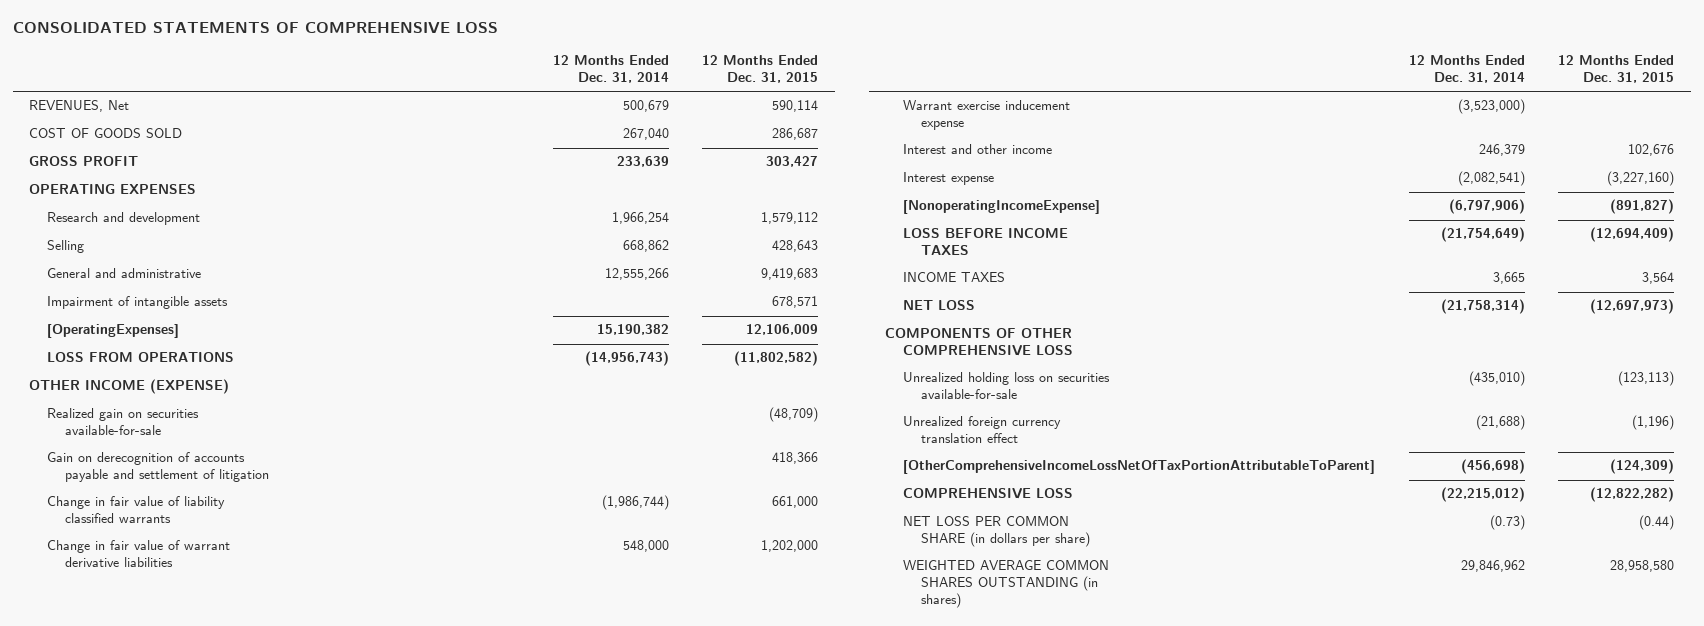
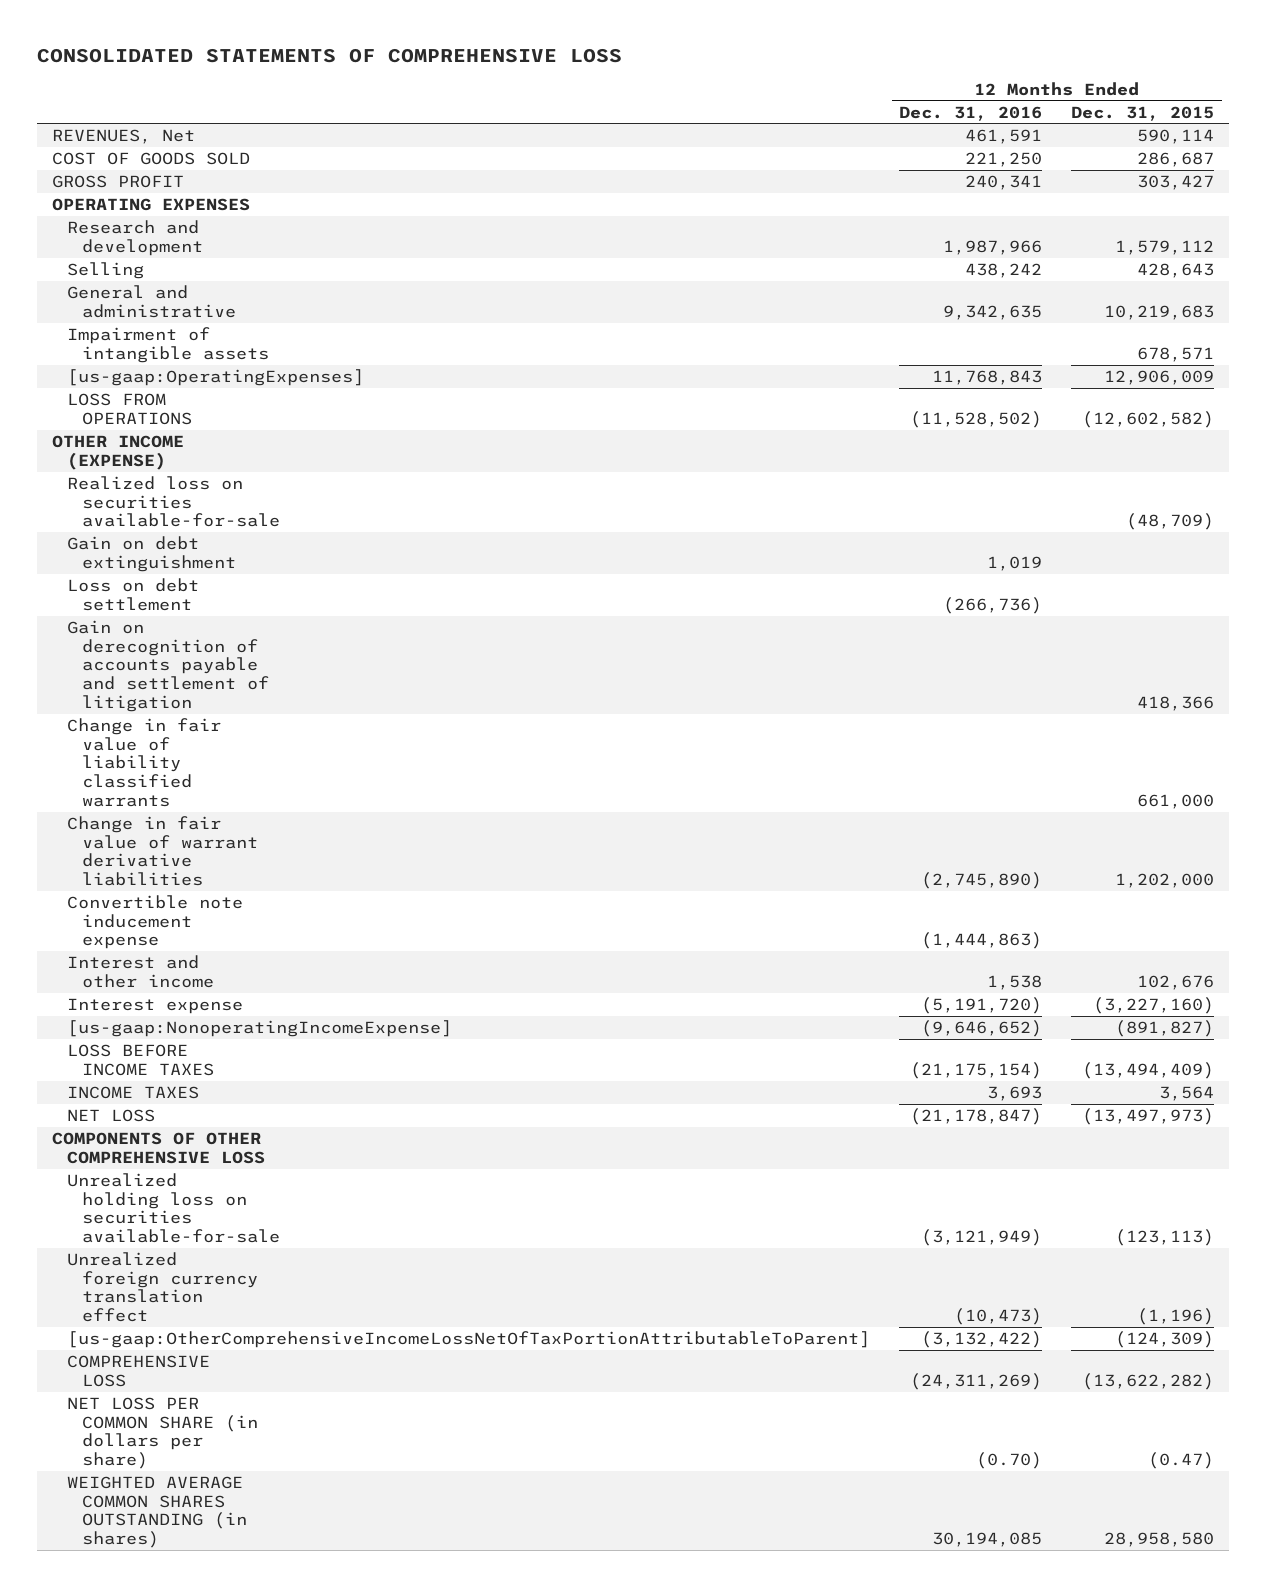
[552,55,669,84] 12 Months Ended Dec. 31, 2014 -> none
none -> [898,105,1042,121] Dec. 31, 2016
[761,268,819,281] 9,419,683 -> [1104,304,1215,320] 10,219,683
[47,324,180,339] [OperatingExpenses] -> [66,368,364,386] [us-gaap:OperatingExpenses]
[746,324,819,336] 12,106,009 -> [1104,369,1215,385] 12,906,009
[734,351,819,367] (11,802,582) -> [1082,410,1215,428] (12,602,582)
[47,408,200,436] Realized gain on securities available-for-sale -> [66,475,280,528] Realized loss on securities available-for-sale
none -> [66,535,236,572] Gain on debt extinguishment
none -> [66,577,199,611] Loss on debt settlement
[903,100,1071,131] Warrant exercise inducement expense -> none
none -> [66,894,243,950] Convertible note inducement expense
[903,200,1101,215] [NonoperatingIncomeExpense] -> [66,1019,452,1037] [us-gaap:NonoperatingIncomeExpense]
[1590,227,1675,243] (12,694,409) -> [1082,1061,1215,1079] (13,494,409)
[1590,299,1675,315] (12,697,973) -> [1082,1107,1215,1125] (13,497,973)
[903,460,1376,475] [OtherComprehensiveIncomeLossNetOfTaxPortionAttributableToParent] -> [66,1330,870,1348] [us-gaap:OtherComprehensiveIncomeLossNetOfTaxPortionAttributableToParent]
[1590,487,1675,503] (12,822,282) -> [1082,1372,1215,1390] (13,622,282)
[1639,515,1675,531] (0.44) -> [1148,1452,1215,1470] (0.47)

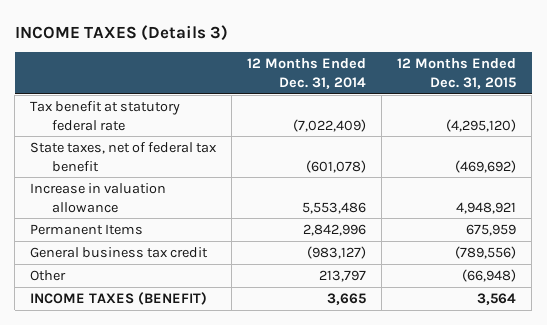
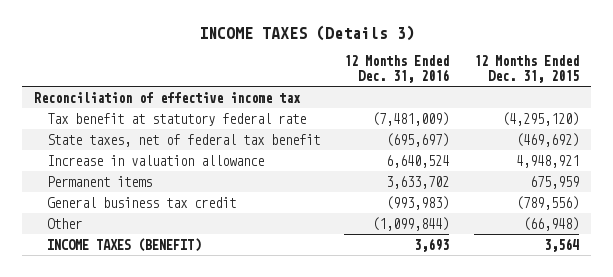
[247,58,367,90] 12 Months Ended Dec. 31, 2014 -> none
none -> [344,55,450,83] 12 Months Ended Dec. 31, 2016
none -> [34,91,302,103] Reconciliation of effective income tax
[30,224,144,236] Permanent Items -> [46,175,152,187] Permanent items

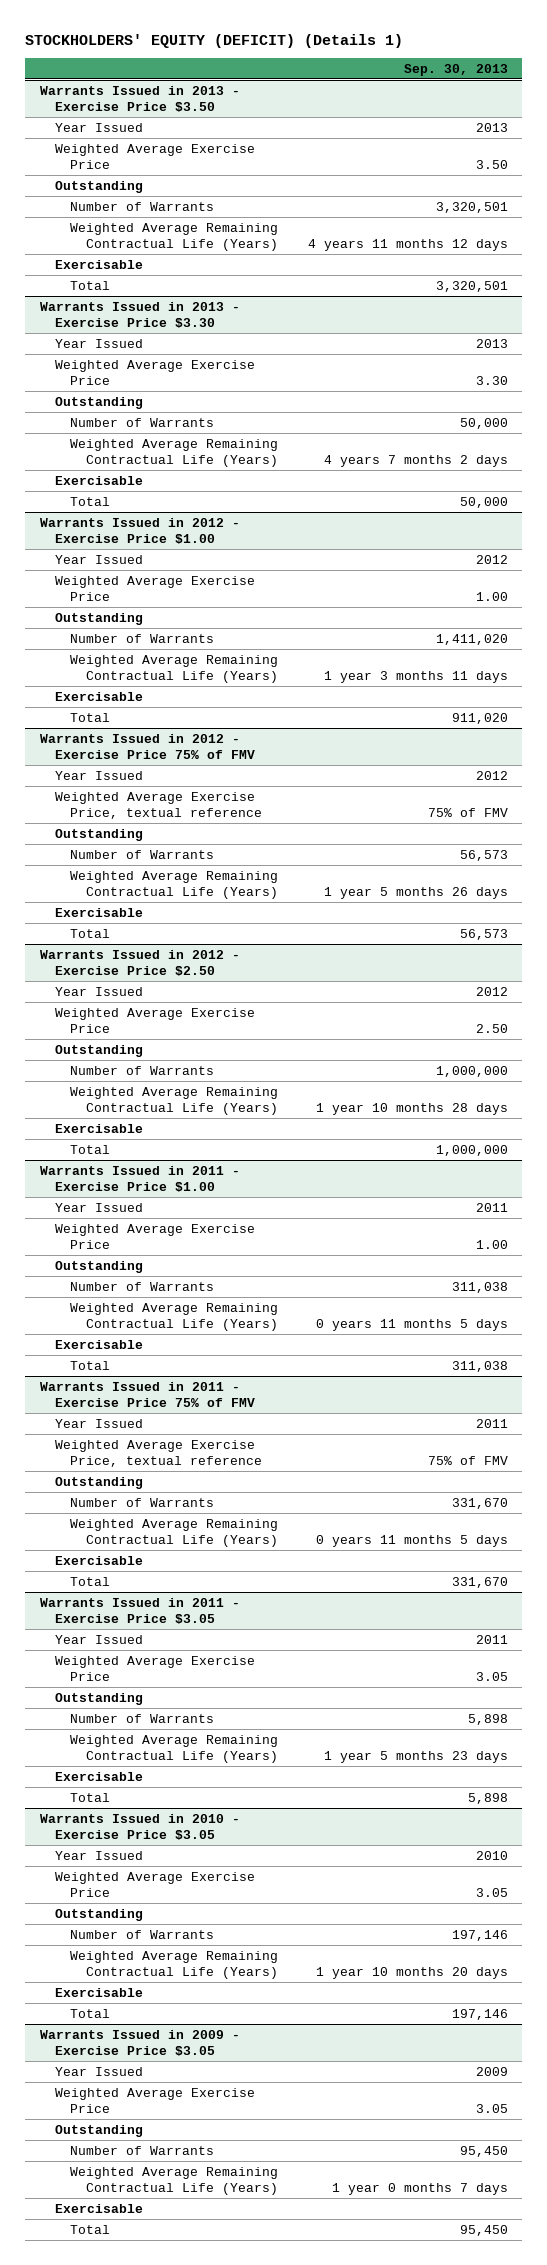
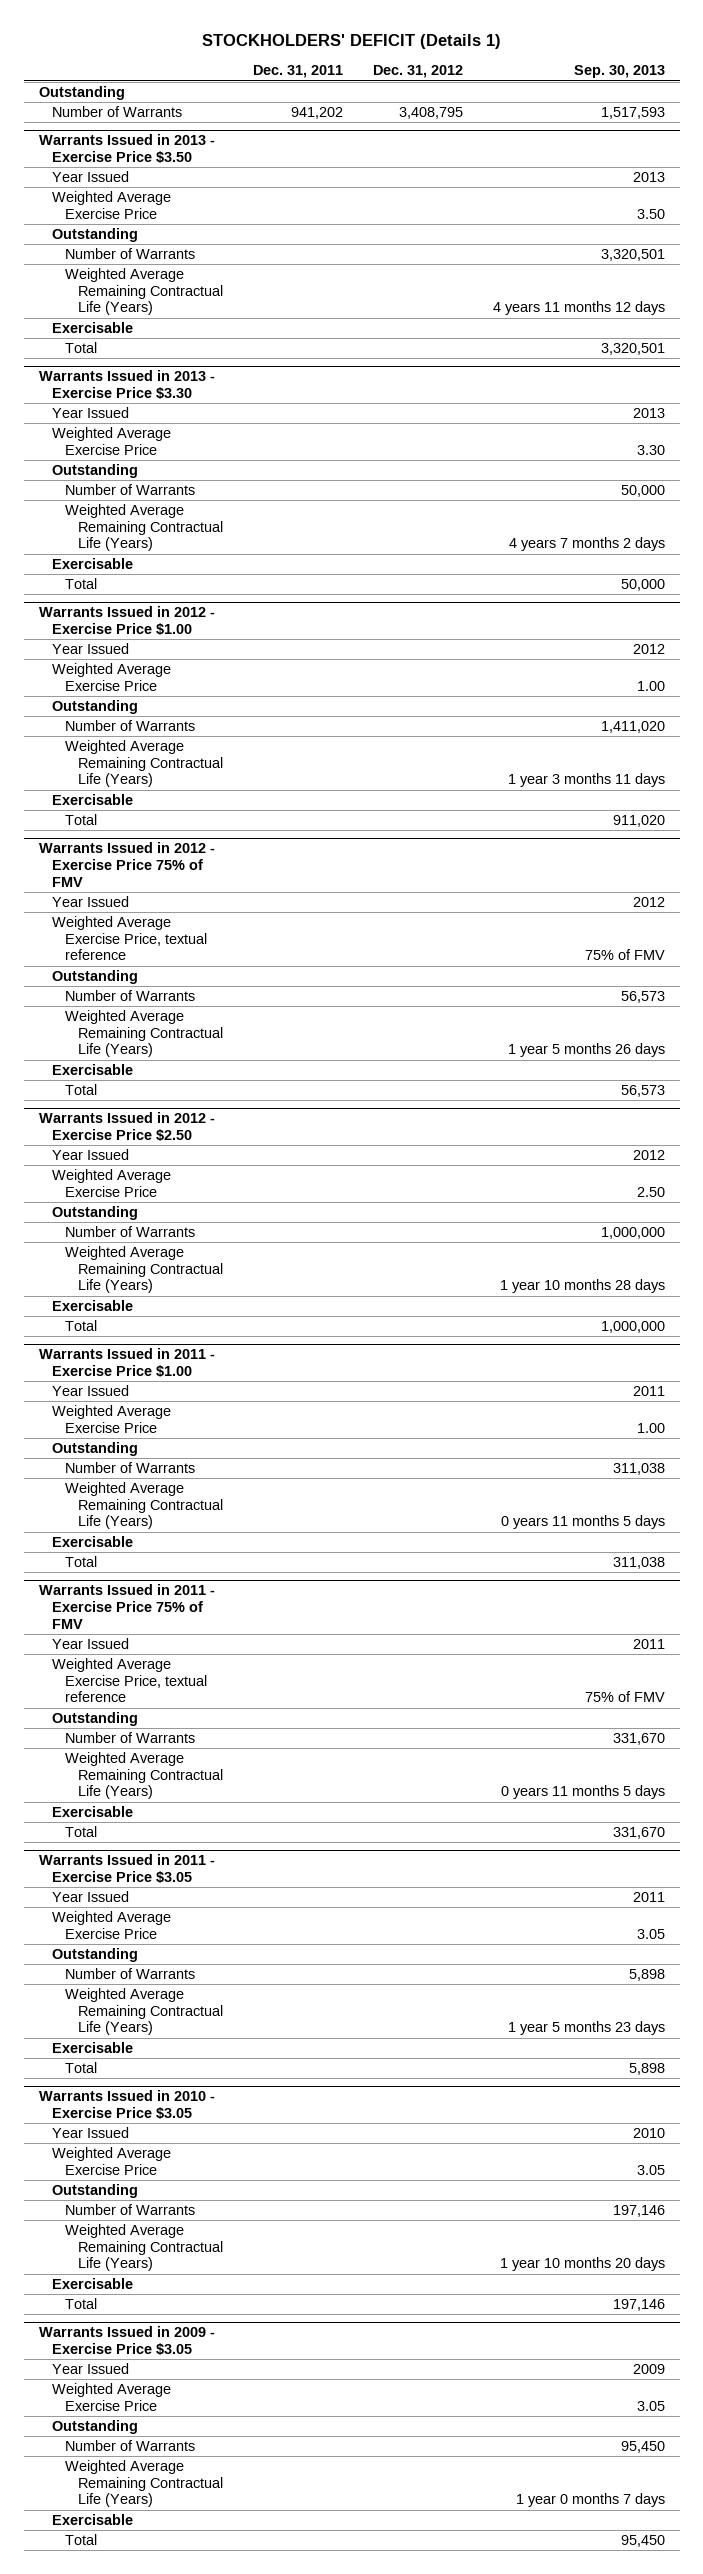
[24,34,403,49] STOCKHOLDERS' EQUITY (DEFICIT) (Details 1) -> [201,33,501,49] STOCKHOLDERS' DEFICIT (Details 1)
none -> [252,65,343,79] Dec. 31, 2011
none -> [372,65,463,79] Dec. 31, 2012
none -> [38,86,125,101] Outstanding
none -> [51,106,182,118] Number of Warrants

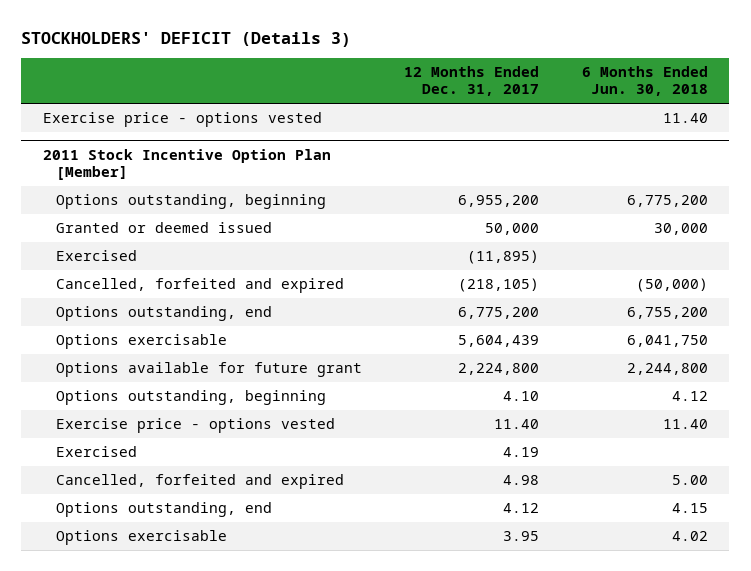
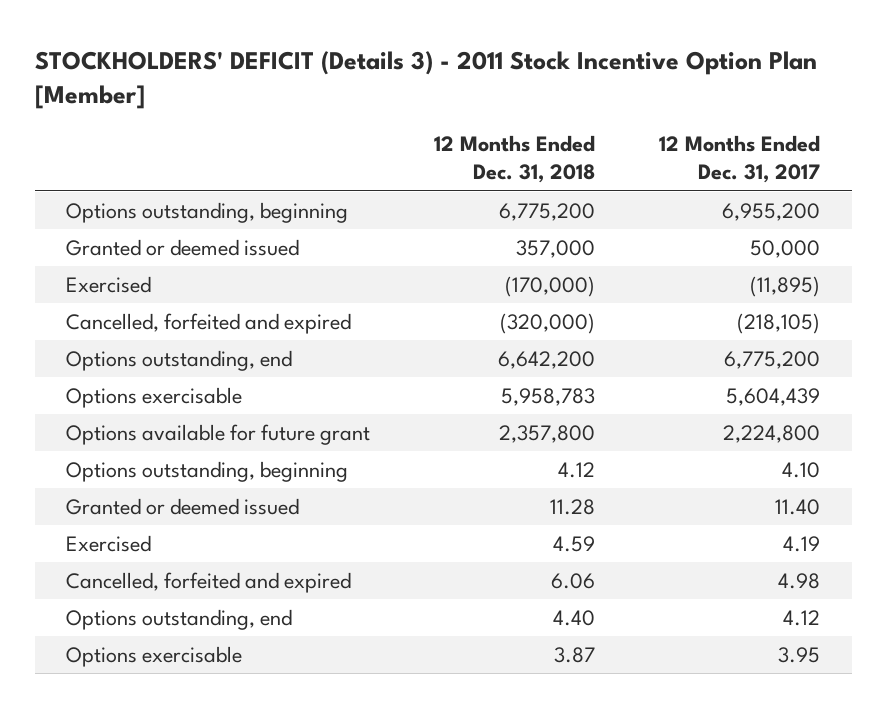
[21,31,352,47] STOCKHOLDERS' DEFICIT (Details 3) -> [34,50,817,110] STOCKHOLDERS' DEFICIT (Details 3) - 2011 Stock Incentive Option Plan [Member]
[581,66,708,97] 6 Months Ended Jun. 30, 2018 -> none
none -> [434,135,596,184] 12 Months Ended Dec. 31, 2018
[42,112,322,128] Exercise price - options vested -> none
[42,148,331,181] 2011 Stock Incentive Option Plan [Member] -> none
[55,418,335,434] Exercise price - options vested -> [66,497,300,515] Granted or deemed issued

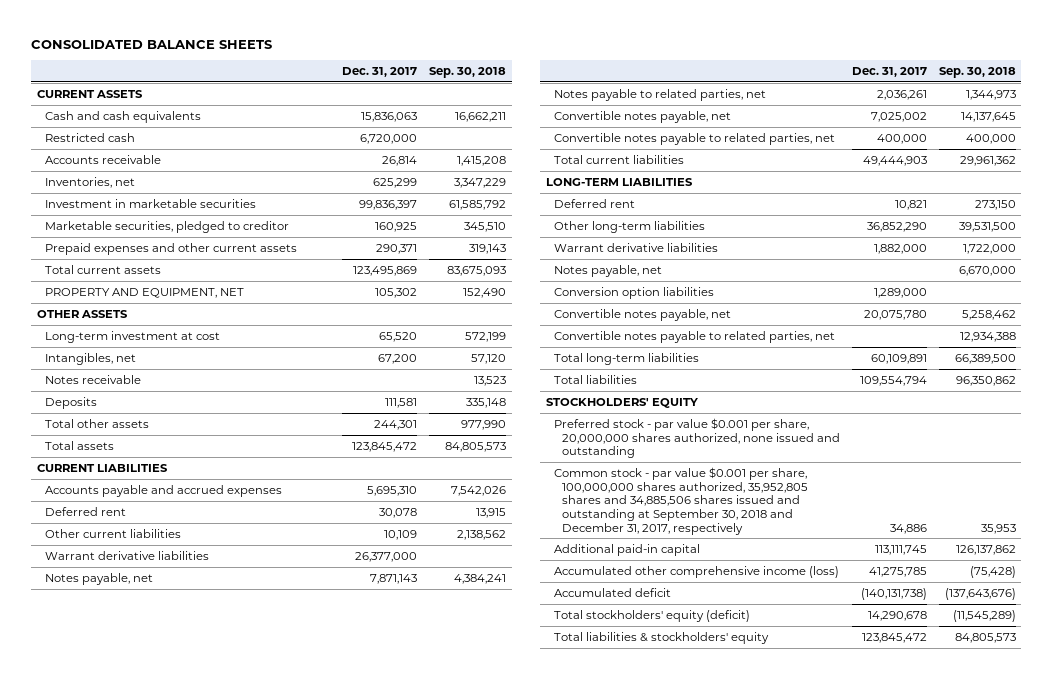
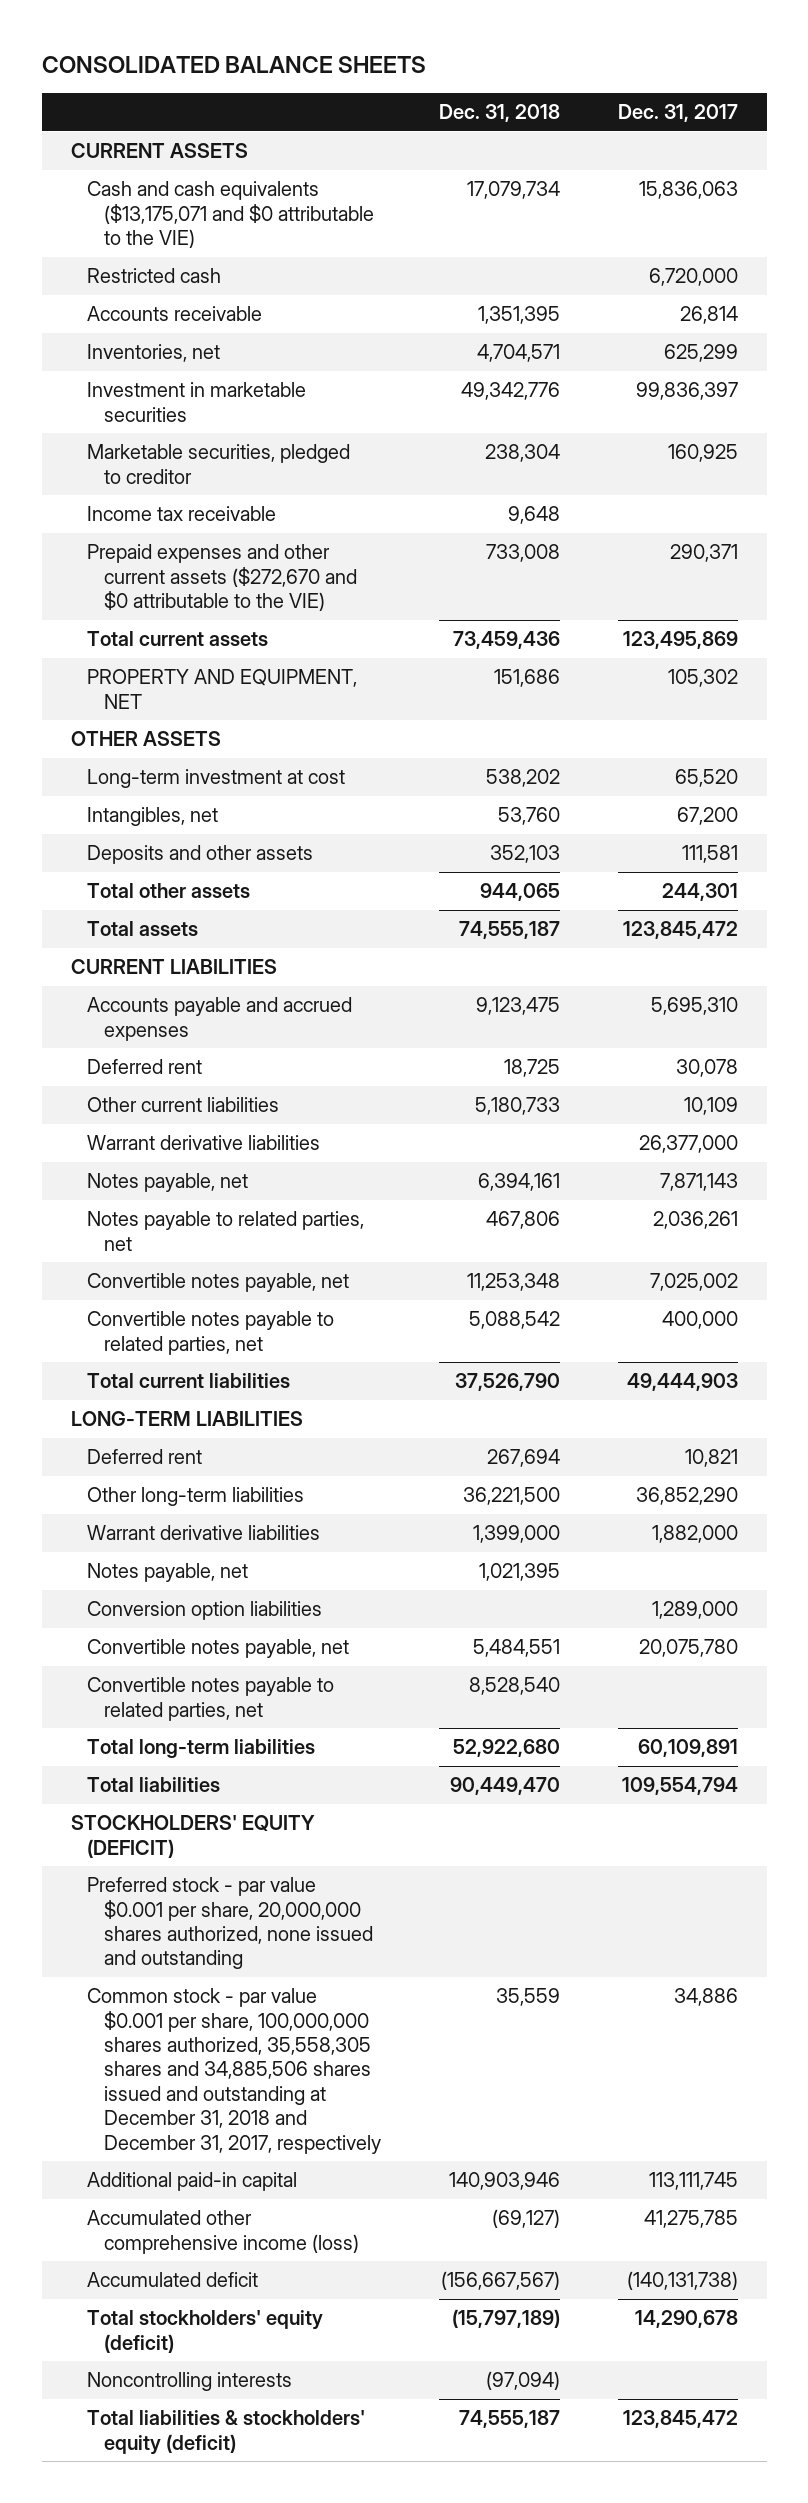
[428,66,506,78] Sep. 30, 2018 -> none
none -> [438,104,560,123] Dec. 31, 2018
[44,110,201,123] Cash and cash equivalents -> [87,181,374,249] Cash and cash equivalents ($13,175,071 and $0 attributable to the VIE)
none -> [87,506,277,522] Income tax receivable
[44,242,297,255] Prepaid expenses and other current assets -> [87,544,357,612] Prepaid expenses and other current assets ($272,670 and $0 attributable to the VIE)
[44,374,141,384] Notes receivable -> none
[44,396,97,409] Deposits -> [87,845,314,865] Deposits and other assets
[546,397,699,408] STOCKHOLDERS' EQUITY -> [70,1815,315,1858] STOCKHOLDERS' EQUITY (DEFICIT)
[554,466,809,535] Common stock - par value $0.001 per share, 100,000,000 shares authorized, 35,952,805 shares and 34,885,506 shares issued and outstanding at September 30, 2018 and December 31, 2017, respectively -> [87,1988,381,2154] Common stock - par value $0.001 per share, 100,000,000 shares authorized, 35,558,305 shares and 34,885,506 shares issued and outstanding at December 31, 2018 and December 31, 2017, respectively
none -> [87,2372,293,2392] Noncontrolling interests
[554,631,770,644] Total liabilities & stockholders' equity -> [87,2410,366,2455] Total liabilities & stockholders' equity (deficit)

